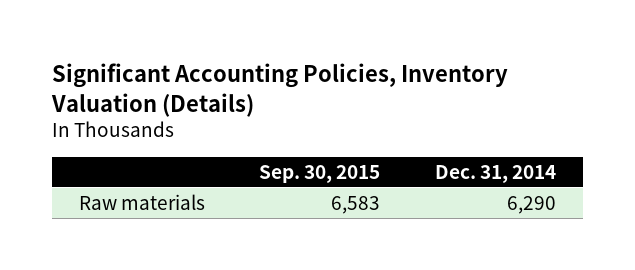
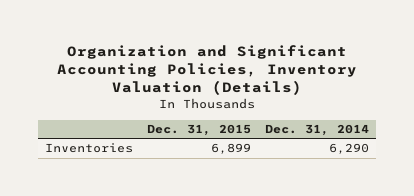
[51,62,509,117] Significant Accounting Policies, Inventory Valuation (Details) -> [56,44,357,96] Organization and Significant Accounting Policies, Inventory Valuation (Details)
[259,164,381,183] Sep. 30, 2015 -> none
none -> [146,124,251,137] Dec. 31, 2015
[79,194,206,211] Raw materials -> [44,143,133,154] Inventories

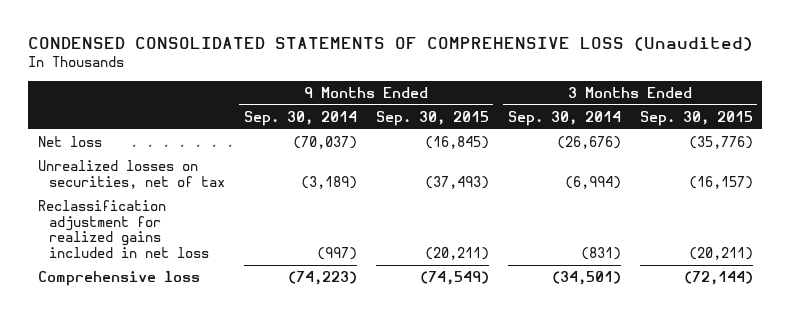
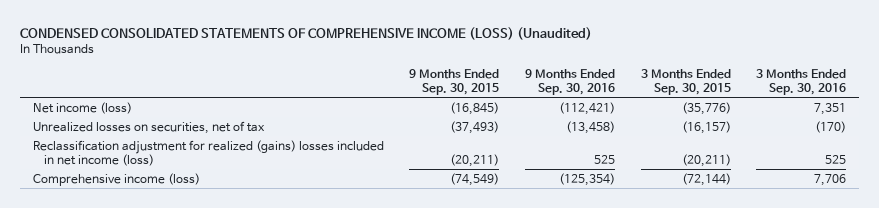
[28,37,754,52] CONDENSED CONSOLIDATED STATEMENTS OF COMPREHENSIVE LOSS (Unaudited) -> [19,26,592,40] CONDENSED CONSOLIDATED STATEMENTS OF COMPREHENSIVE INCOME (LOSS) (Unaudited)
[243,110,357,126] Sep. 30, 2014 -> none
[507,110,621,126] Sep. 30, 2014 -> none
none -> [524,68,615,96] 9 Months Ended Sep. 30, 2016
none -> [756,68,847,96] 3 Months Ended Sep. 30, 2016
[37,136,102,148] Net loss -> [32,101,132,114] Net income (loss)
[37,200,209,258] Reclassification adjustment for realized gains included in net loss -> [32,139,384,166] Reclassification adjustment for realized (gains) losses included in net income (loss)
[37,271,200,287] Comprehensive loss -> [32,172,200,186] Comprehensive income (loss)

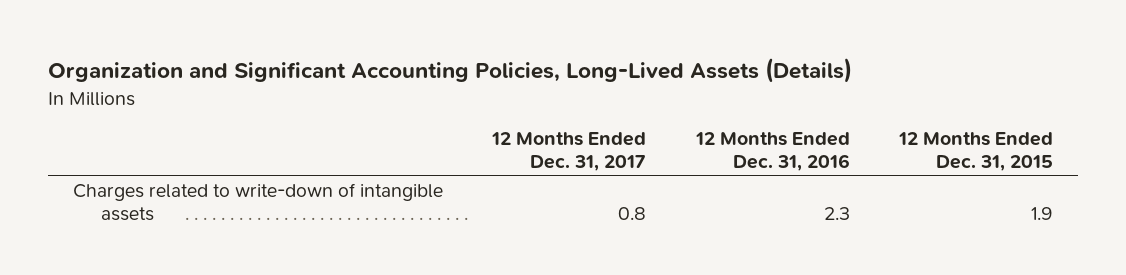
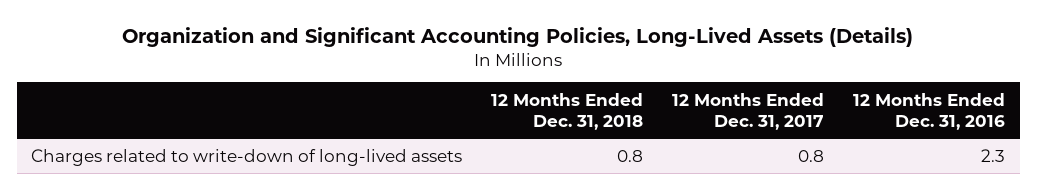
[898,131,1054,171] 12 Months Ended Dec. 31, 2015 -> none
none -> [491,92,644,130] 12 Months Ended Dec. 31, 2018
[73,182,444,221] Charges related to write-down of intangible assets -> [31,149,463,167] Charges related to write-down of long-lived assets

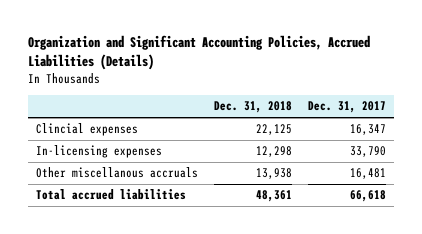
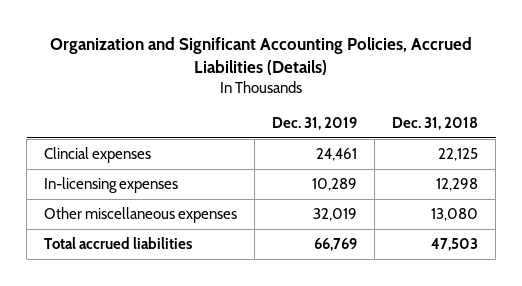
[307,101,386,114] Dec. 31, 2017 -> none
none -> [272,116,358,130] Dec. 31, 2019
[35,167,198,179] Other miscellanous accruals -> [44,207,238,224] Other miscellaneous expenses
[255,168,292,180] 13,938 -> [431,208,479,222] 13,080
[255,190,292,203] 48,361 -> [431,238,479,252] 47,503

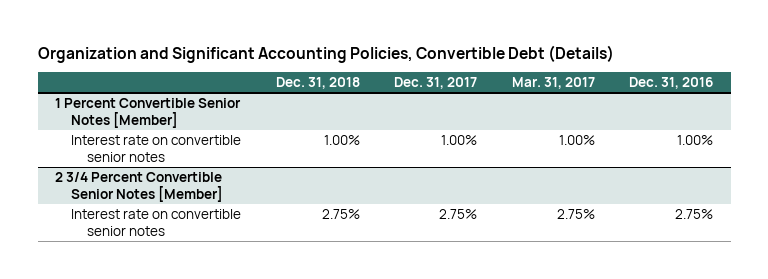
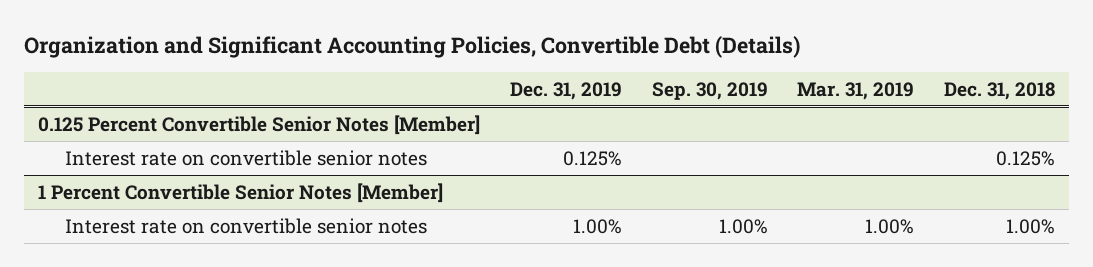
[394,77,478,90] Dec. 31, 2017 -> none
[511,77,595,90] Mar. 31, 2017 -> none
[629,77,714,90] Dec. 31, 2016 -> none
none -> [510,81,623,100] Dec. 31, 2019
none -> [651,81,768,100] Sep. 30, 2019
none -> [797,81,915,100] Mar. 31, 2019
none -> [38,114,481,135] 0.125 Percent Convertible Senior Notes [Member]
none -> [65,149,428,166] Interest rate on convertible senior notes
[55,172,223,202] 2 3/4 Percent Convertible Senior Notes [Member] -> none
[70,209,241,236] Interest rate on convertible senior notes -> none

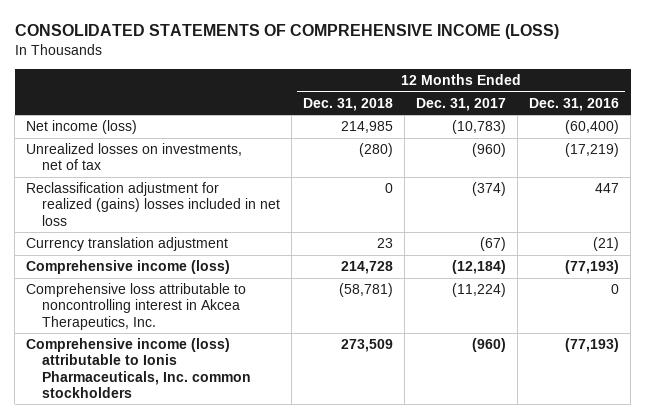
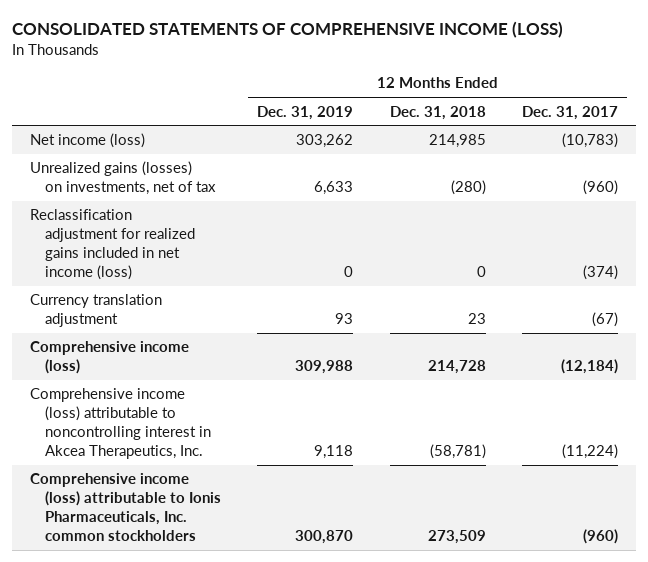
[529,97,620,111] Dec. 31, 2016 -> none
none -> [257,105,354,120] Dec. 31, 2019
[26,143,243,171] Unrealized losses on investments, net of tax -> [30,161,216,196] Unrealized gains (losses) on investments, net of tax
[26,182,281,226] Reclassification adjustment for realized (gains) losses included in net loss -> [30,209,195,281] Reclassification adjustment for realized gains included in net income (loss)
[26,283,247,330] Comprehensive loss attributable to noncontrolling interest in Akcea Therapeutics, Inc. -> [30,388,211,460] Comprehensive income (loss) attributable to noncontrolling interest in Akcea Therapeutics, Inc.

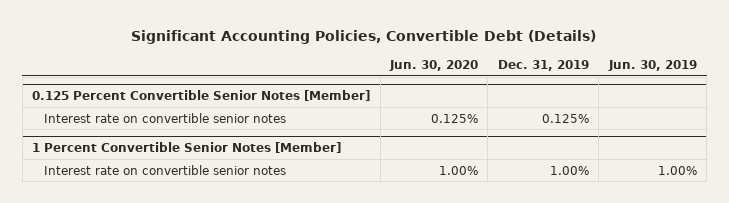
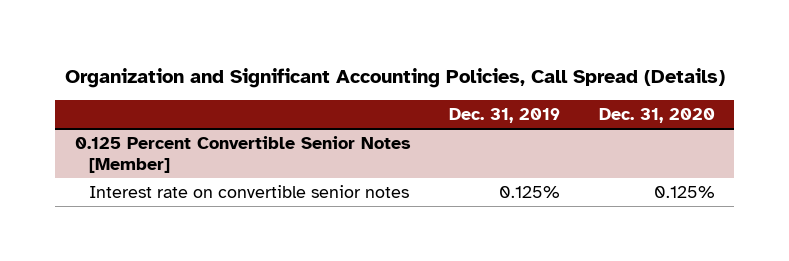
[131,30,597,45] Significant Accounting Policies, Convertible Debt (Details) -> [64,67,725,88] Organization and Significant Accounting Policies, Call Spread (Details)
[389,60,479,72] Jun. 30, 2020 -> none
[607,60,697,72] Jun. 30, 2019 -> none
none -> [598,108,715,124] Dec. 31, 2020
[32,141,342,153] 1 Percent Convertible Senior Notes [Member] -> none
[43,164,286,175] Interest rate on convertible senior notes -> none

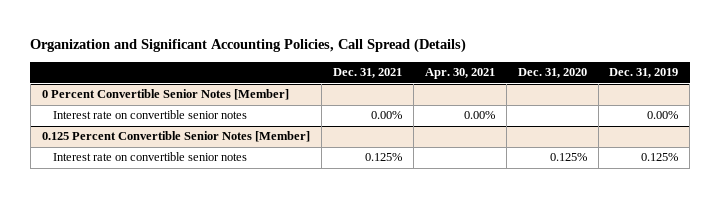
none -> [332,68,402,79] Dec. 31, 2021
none -> [424,68,495,80] Apr. 30, 2021
none -> [41,89,289,101] 0 Percent Convertible Senior Notes [Member]
none -> [53,110,248,120] Interest rate on convertible senior notes

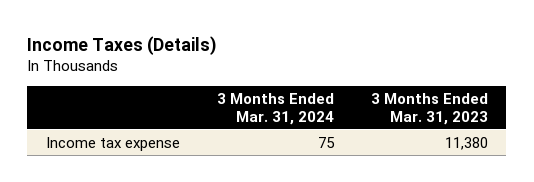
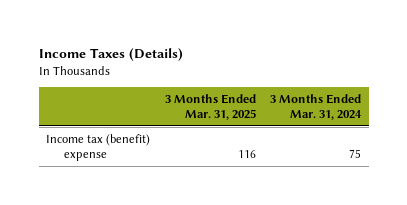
[370,92,488,125] 3 Months Ended Mar. 31, 2023 -> none
none -> [164,93,256,120] 3 Months Ended Mar. 31, 2025
[45,136,180,151] Income tax expense -> [46,133,151,161] Income tax (benefit) expense

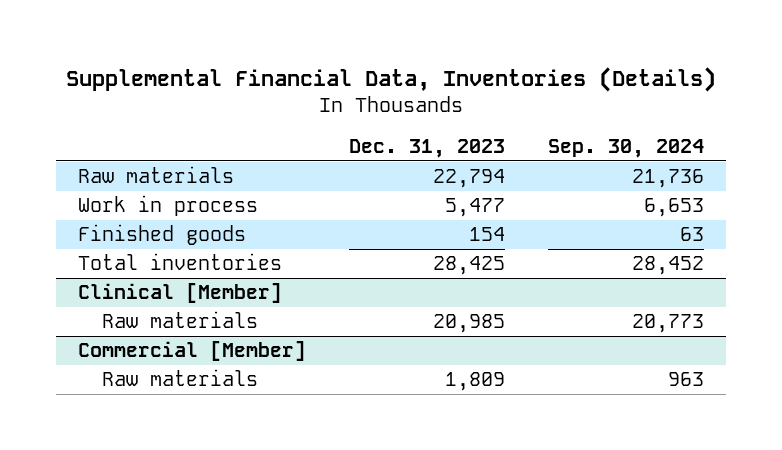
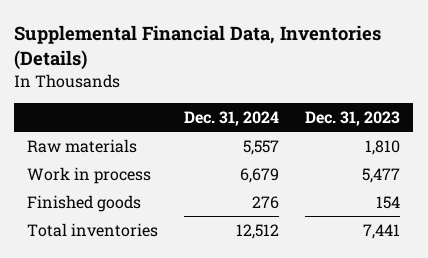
[548,139,705,159] Sep. 30, 2024 -> none
none -> [184,111,280,127] Dec. 31, 2024
[433,169,506,189] 22,794 -> [365,140,401,156] 1,810
[77,283,282,304] Clinical [Member] -> none
[102,311,259,329] Raw materials -> none
[77,341,306,362] Commercial [Member] -> none
[102,369,259,387] Raw materials -> none
[433,256,506,276] 28,425 -> [363,224,401,240] 7,441

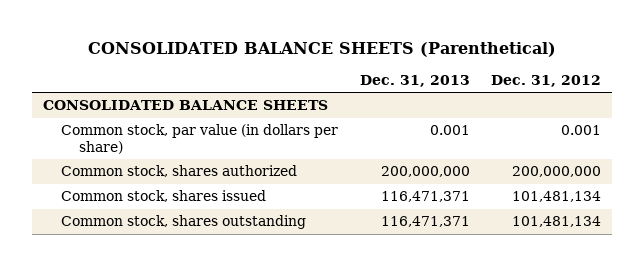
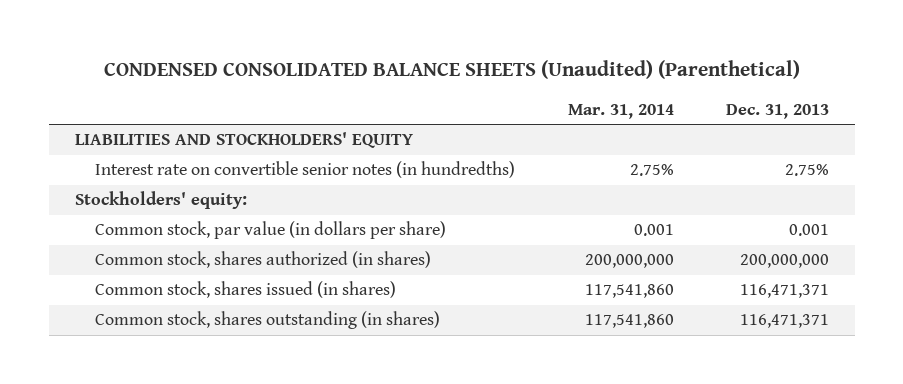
[87,41,556,57] CONSOLIDATED BALANCE SHEETS (Parenthetical) -> [103,60,800,80] CONDENSED CONSOLIDATED BALANCE SHEETS (Unaudited) (Parenthetical)
[491,74,602,87] Dec. 31, 2012 -> none
none -> [567,103,674,119] Mar. 31, 2014
[42,100,328,111] CONSOLIDATED BALANCE SHEETS -> none
none -> [74,132,413,149] LIABILITIES AND STOCKHOLDERS' EQUITY
none -> [95,161,516,179] Interest rate on convertible senior notes (in hundredths)
none -> [74,191,247,210] Stockholders' equity:
[61,165,298,178] Common stock, shares authorized -> [95,251,432,269] Common stock, shares authorized (in shares)
[61,190,267,203] Common stock, shares issued -> [95,281,397,299] Common stock, shares issued (in shares)
[61,215,307,230] Common stock, shares outstanding -> [95,311,441,330] Common stock, shares outstanding (in shares)

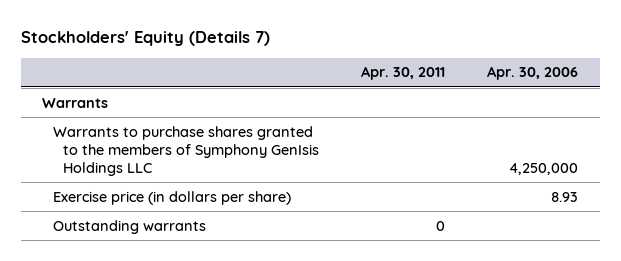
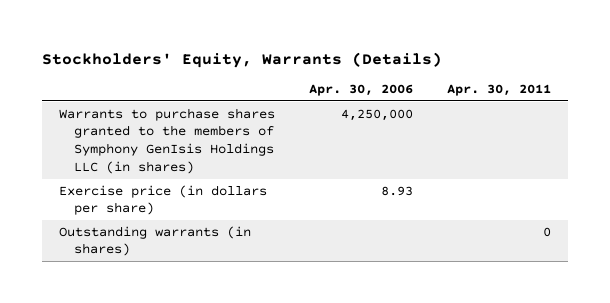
[21,31,271,47] Stockholders' Equity (Details 7) -> [41,51,442,68] Stockholders' Equity, Warrants (Details)
[42,97,109,108] Warrants -> none
[52,125,319,176] Warrants to purchase shares granted to the members of Symphony GenIsis Holdings LLC -> [58,107,275,175] Warrants to purchase shares granted to the members of Symphony GenIsis Holdings LLC (in shares)
[52,219,206,234] Outstanding warrants -> [58,225,251,257] Outstanding warrants (in shares)

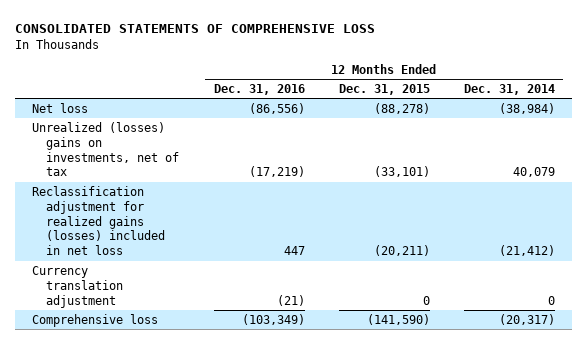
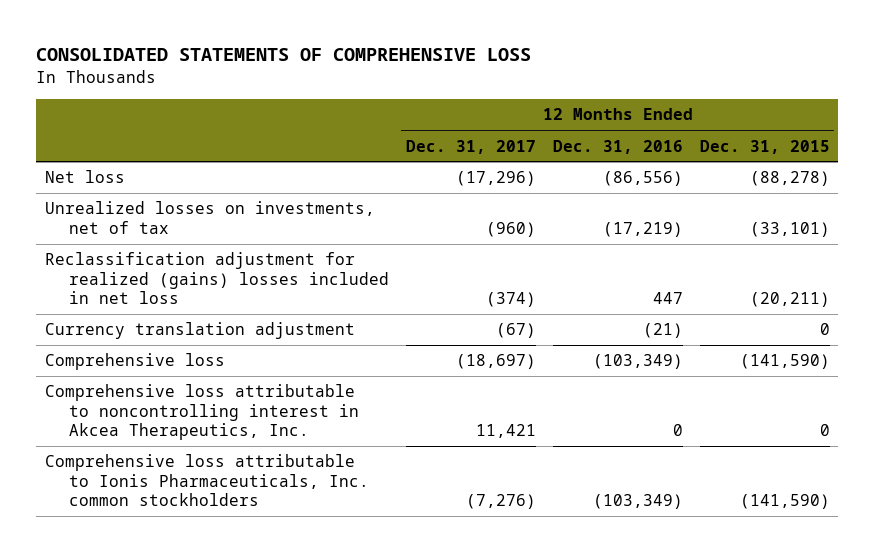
[463,83,555,95] Dec. 31, 2014 -> none
none -> [405,139,536,154] Dec. 31, 2017
[32,121,180,177] Unrealized (losses) gains on investments, net of tax -> [44,201,375,234] Unrealized losses on investments, net of tax
[32,185,166,256] Reclassification adjustment for realized gains (losses) included in net loss -> [44,252,389,304] Reclassification adjustment for realized (gains) losses included in net loss
none -> [44,384,359,440] Comprehensive loss attributable to noncontrolling interest in Akcea Therapeutics, Inc.
none -> [44,454,369,506] Comprehensive loss attributable to Ionis Pharmaceuticals, Inc. common stockholders

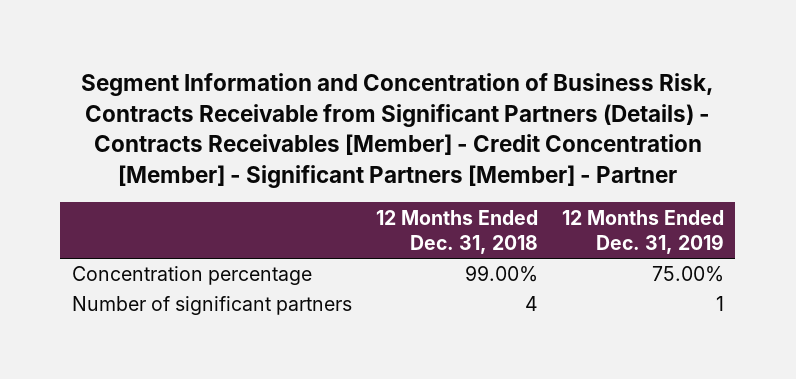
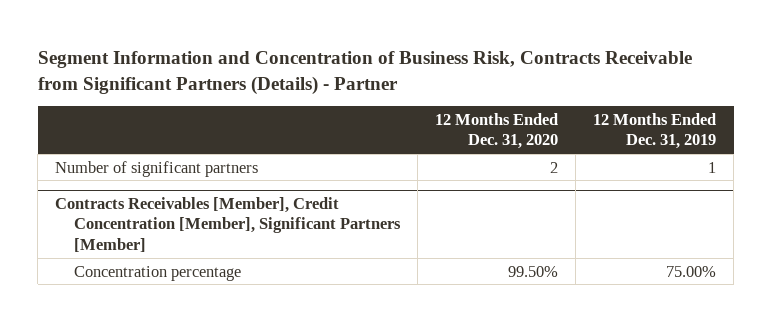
[80,73,714,188] Segment Information and Concentration of Business Risk, Contracts Receivable from Significant Partners (Details) - Contracts Receivables [Member] - Credit Concentration [Member] - Significant Partners [Member] - Partner -> [37,50,692,95] Segment Information and Concentration of Business Risk, Contracts Receivable from Significant Partners (Details) - Partner
[375,209,538,255] 12 Months Ended Dec. 31, 2018 -> none
none -> [434,112,558,150] 12 Months Ended Dec. 31, 2020
[72,266,313,286] Concentration percentage -> none
none -> [55,196,401,253] Contracts Receivables [Member], Credit Concentration [Member], Significant Partners [Member]
none -> [73,265,241,281] Concentration percentage

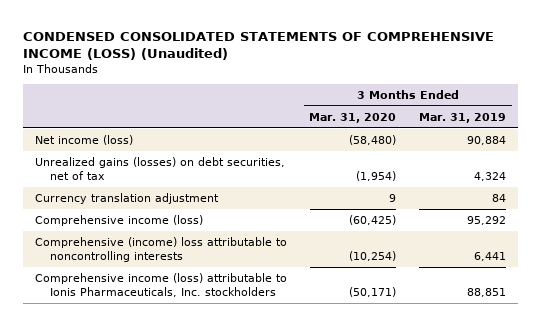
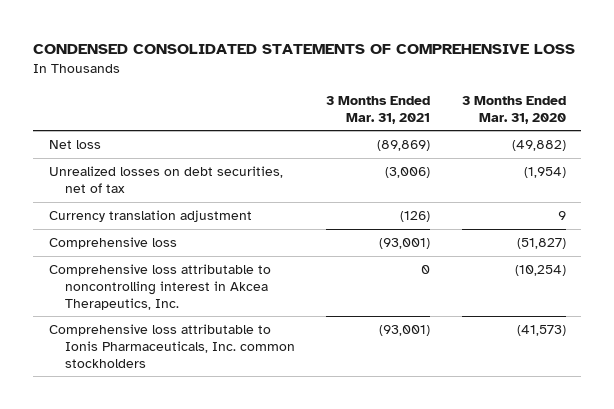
[23,31,495,60] CONDENSED CONSOLIDATED STATEMENTS OF COMPREHENSIVE INCOME (LOSS) (Unaudited) -> [33,44,576,55] CONDENSED CONSOLIDATED STATEMENTS OF COMPREHENSIVE LOSS
[419,112,507,123] Mar. 31, 2019 -> none
none -> [326,95,431,124] 3 Months Ended Mar. 31, 2021
[34,135,133,146] Net income (loss) -> [48,140,101,150] Net loss
[349,135,397,146] (58,480) -> [511,140,566,152] (49,882)
[34,157,285,181] Unrealized gains (losses) on debt securities, net of tax -> [48,166,283,193] Unrealized losses on debt securities, net of tax
[34,215,203,227] Comprehensive income (loss) -> [48,237,177,250] Comprehensive loss
[349,215,397,226] (60,425) -> [516,238,566,250] (51,827)
[34,237,287,263] Comprehensive (income) loss attributable to noncontrolling interests -> [48,264,271,310] Comprehensive loss attributable to noncontrolling interest in Akcea Therapeutics, Inc.
[34,273,287,298] Comprehensive income (loss) attributable to Ionis Pharmaceuticals, Inc. stockholders -> [48,324,295,368] Comprehensive loss attributable to Ionis Pharmaceuticals, Inc. common stockholders
[349,287,397,298] (50,171) -> [516,325,566,337] (41,573)

